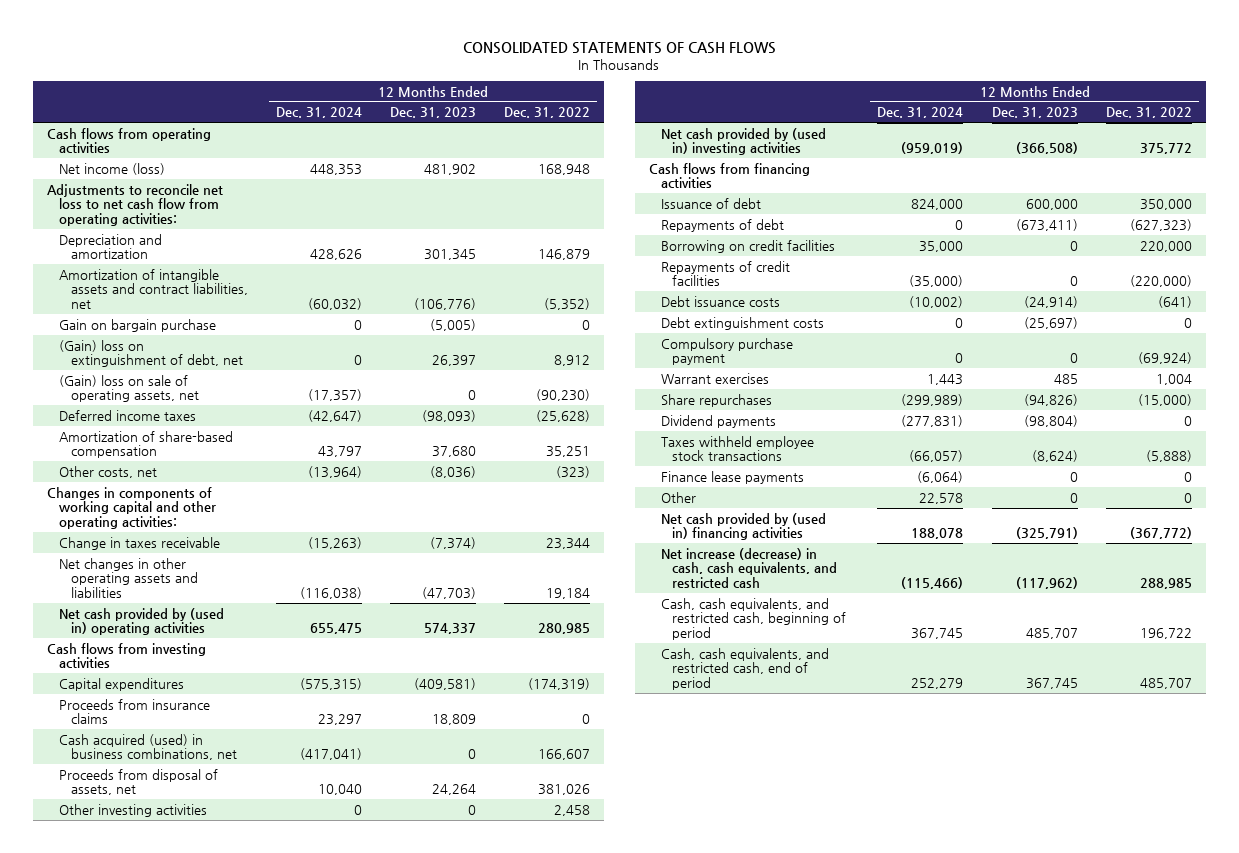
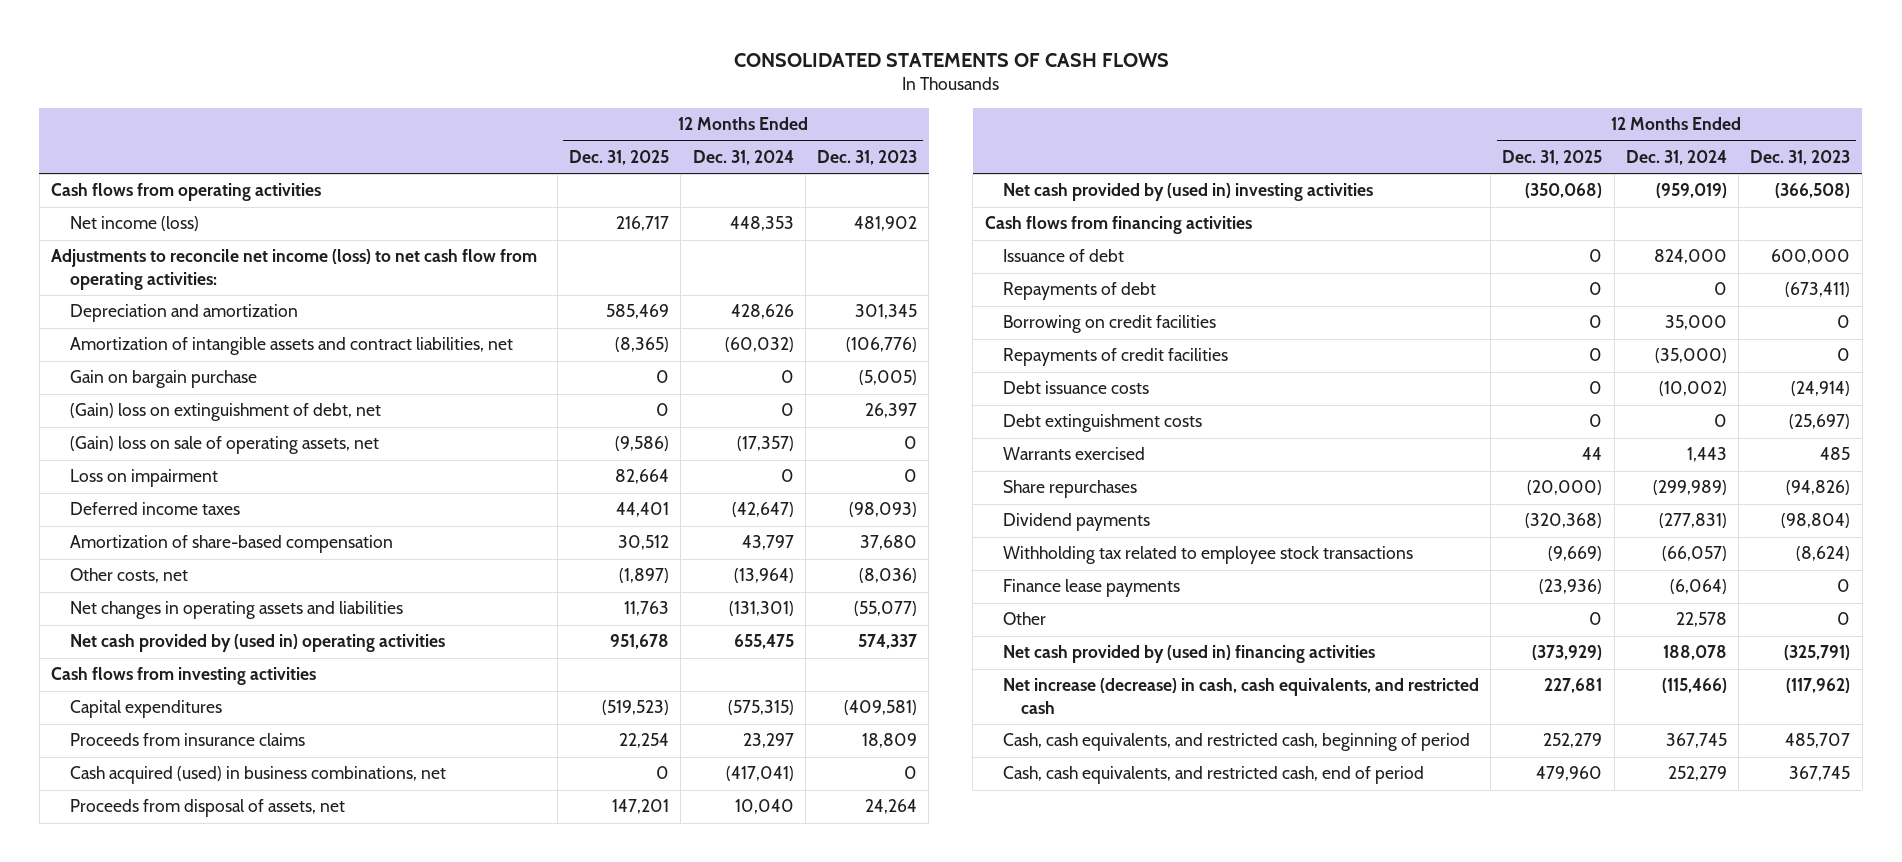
[504,107,591,119] Dec. 31, 2022 -> none
none -> [569,149,670,165] Dec. 31, 2025
[47,183,224,227] Adjustments to reconcile net loss to net cash flow from operating activities: -> [51,249,538,291] Adjustments to reconcile net income (loss) to net cash flow from operating activities:
none -> [69,469,218,488] Loss on impairment
[47,486,216,530] Changes in components of working capital and other operating activities: -> none
[58,536,220,550] Change in taxes receivable -> none
[58,557,198,599] Net changes in other operating assets and liabilities -> [69,601,403,620] Net changes in operating assets and liabilities
[299,587,362,600] (116,038) -> [728,601,794,617] (131,301)
[421,587,476,600] (47,703) -> [854,601,918,617] (55,077)
[58,803,207,817] Other investing activities -> none
[660,337,793,366] Compulsory purchase payment -> none
[660,372,769,384] Warrant exercises -> [1002,447,1145,461] Warrants exercised
[660,435,814,462] Taxes withheld employee stock transactions -> [1002,546,1413,565] Withholding tax related to employee stock transactions

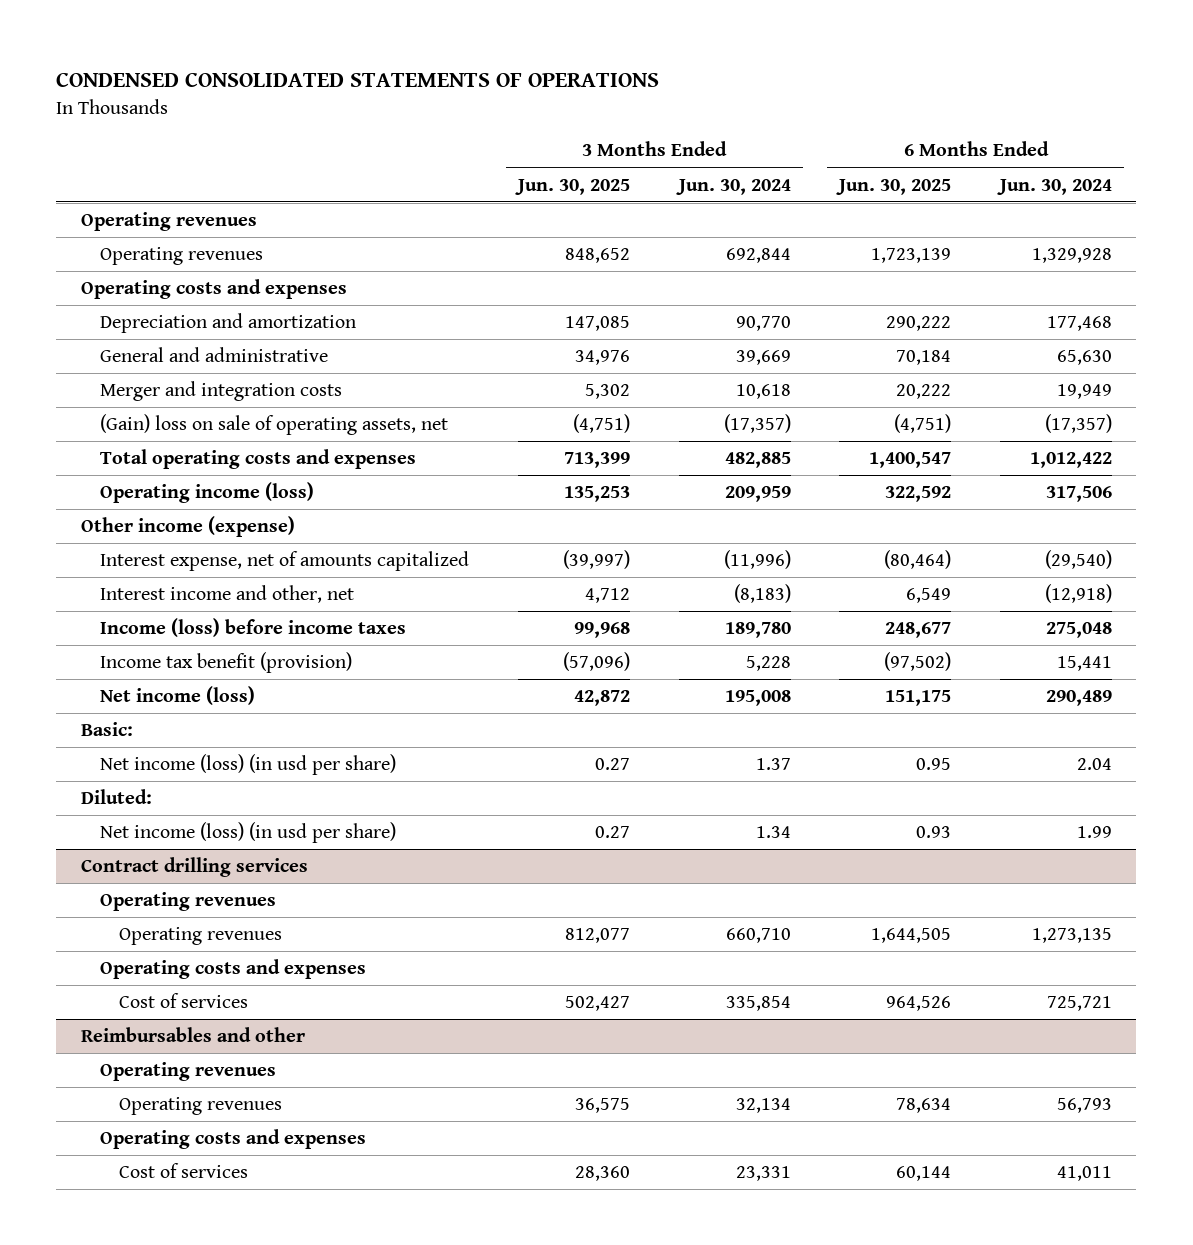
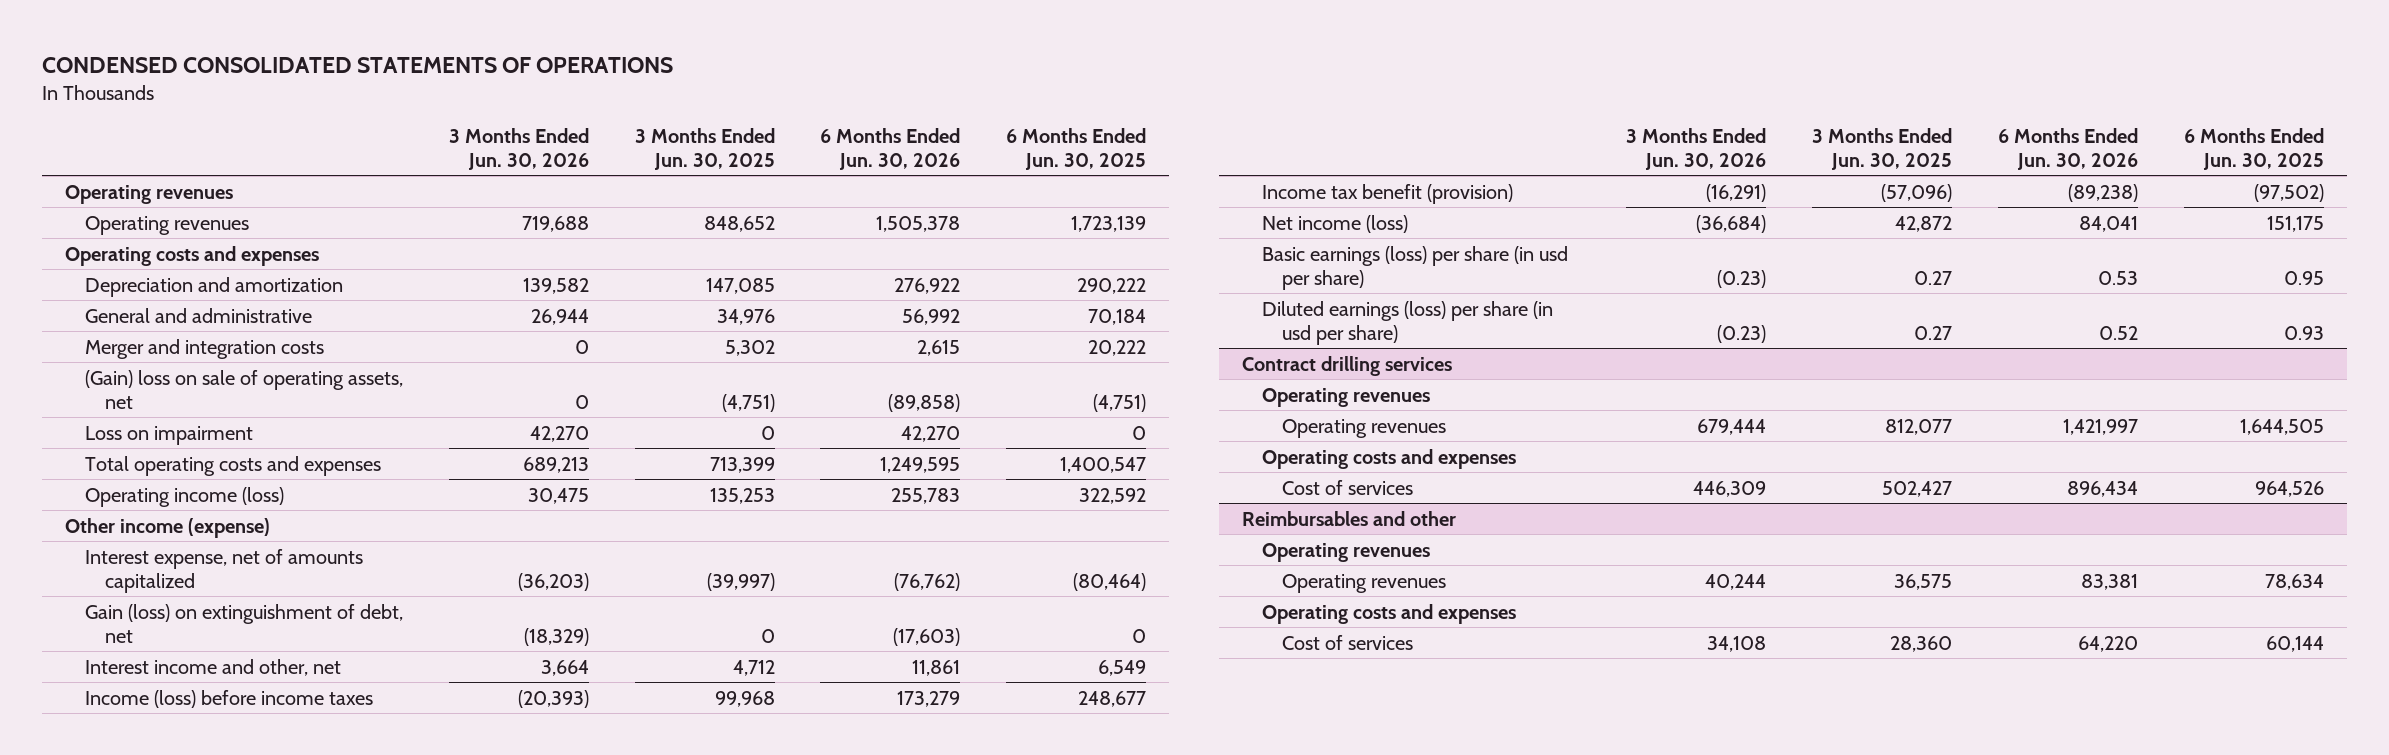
[675,178,791,195] Jun. 30, 2024 -> none
[997,178,1113,195] Jun. 30, 2024 -> none
none -> [448,127,589,170] 3 Months Ended Jun. 30, 2026
none -> [820,127,961,170] 6 Months Ended Jun. 30, 2026
none -> [84,425,253,445] Loss on impairment
none -> [84,603,403,643] Gain (loss) on extinguishment of debt, net
[80,722,133,737] Basic: -> none
[80,789,152,805] Diluted: -> none
[99,754,396,776] Net income (loss) (in usd per share) -> [1262,245,1569,290] Basic earnings (loss) per share (in usd per share)
[99,822,396,844] Net income (loss) (in usd per share) -> [1262,300,1554,345] Diluted earnings (loss) per share (in usd per share)

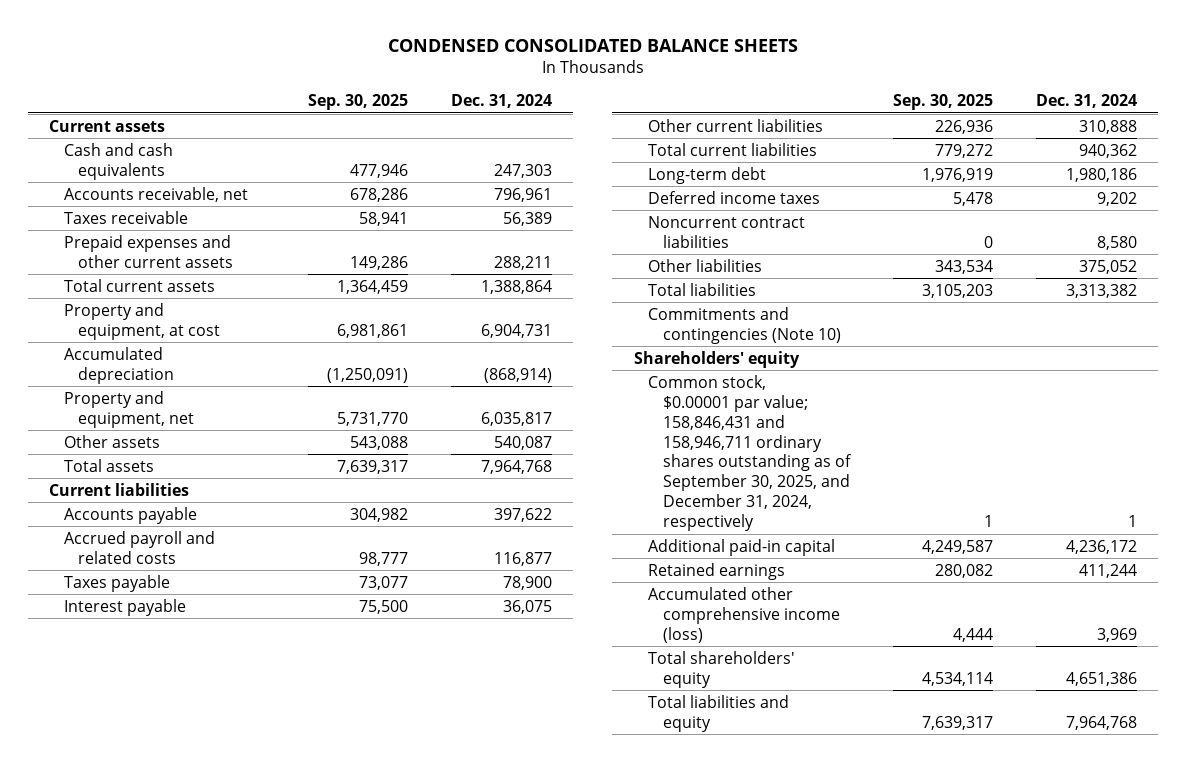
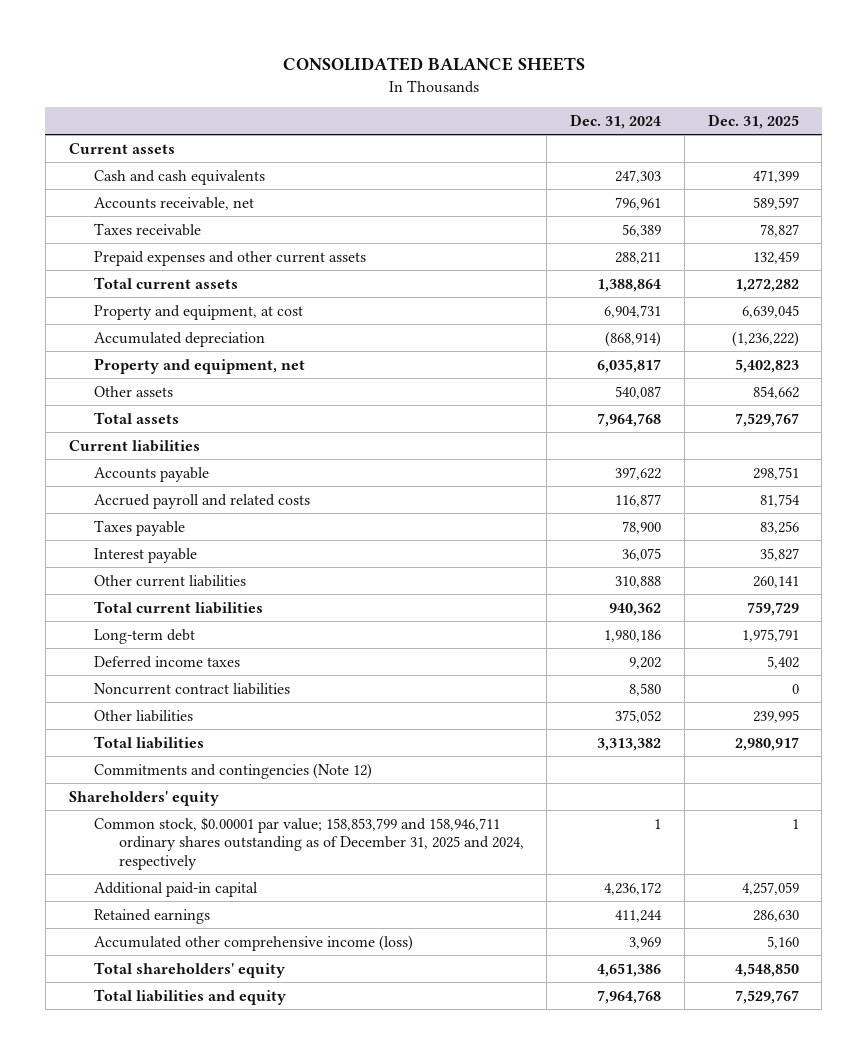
[387,38,798,52] CONDENSED CONSOLIDATED BALANCE SHEETS -> [282,57,585,72] CONSOLIDATED BALANCE SHEETS
[308,94,409,111] Sep. 30, 2025 -> none
none -> [707,113,799,129] Dec. 31, 2025
[648,306,842,344] Commitments and contingencies (Note 10) -> [93,762,372,779] Commitments and contingencies (Note 12)
[648,374,853,532] Common stock, $0.00001 par value; 158,846,431 and 158,946,711 ordinary shares outstanding as of September 30, 2025, and December 31, 2024, respectively -> [93,816,524,871] Common stock, $0.00001 par value; 158,853,799 and 158,946,711 ordinary shares outstanding as of December 31, 2025 and 2024, respectively

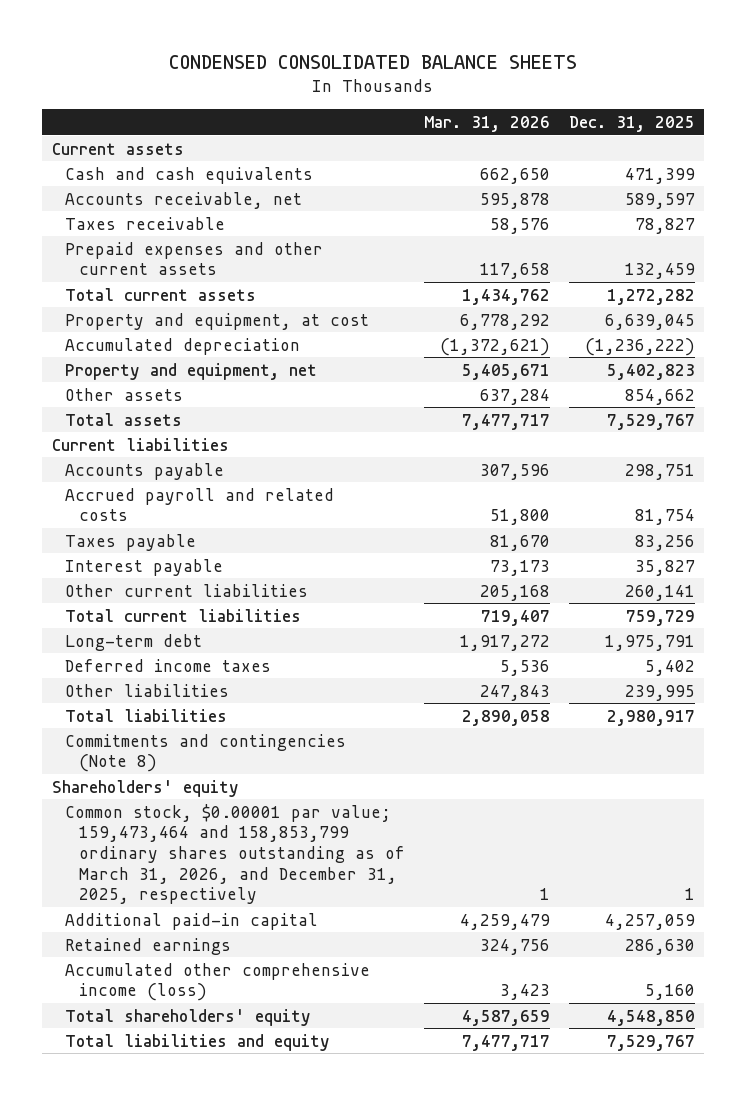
[282,57,585,72] CONSOLIDATED BALANCE SHEETS -> [169,54,578,69] CONDENSED CONSOLIDATED BALANCE SHEETS
[570,113,662,129] Dec. 31, 2024 -> none
none -> [423,115,550,132] Mar. 31, 2026
[93,682,290,695] Noncurrent contract liabilities -> none
[93,762,372,779] Commitments and contingencies (Note 12) -> [65,733,347,773] Commitments and contingencies (Note 8)
[93,816,524,871] Common stock, $0.00001 par value; 158,853,799 and 158,946,711 ordinary shares outstanding as of December 31, 2025 and 2024, respectively -> [65,803,406,905] Common stock, $0.00001 par value; 159,473,464 and 158,853,799 ordinary shares outstanding as of March 31, 2026, and December 31, 2025, respectively

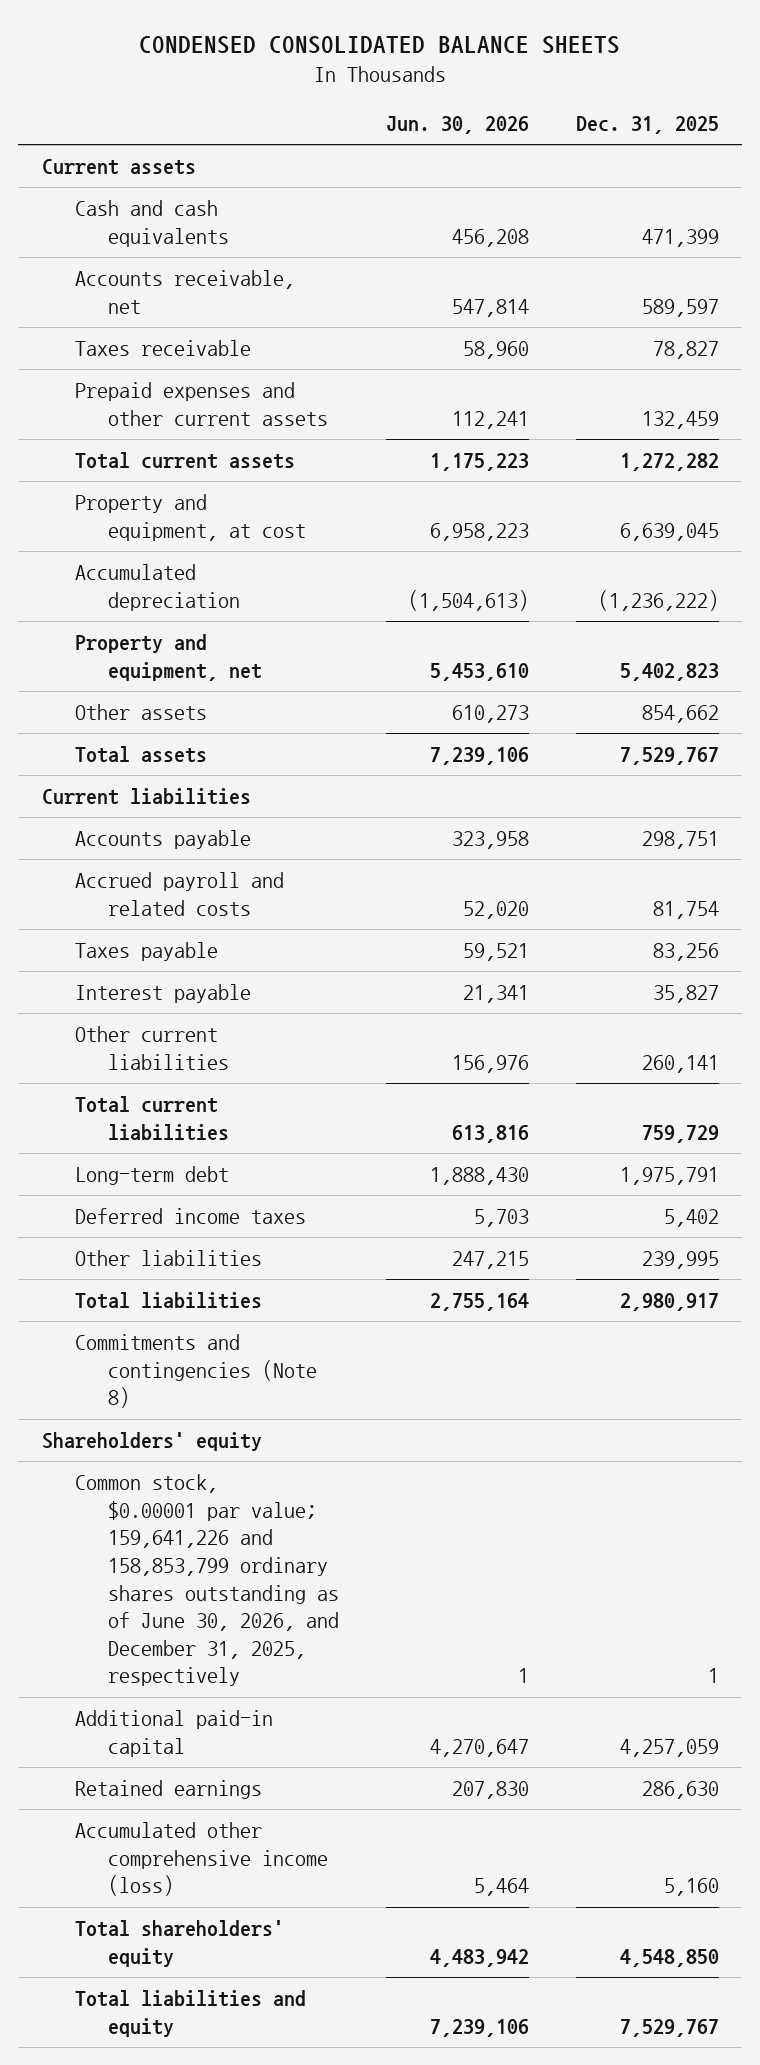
[423,115,550,132] Mar. 31, 2026 -> none
none -> [386,116,530,135] Jun. 30, 2026
[65,803,406,905] Common stock, $0.00001 par value; 159,473,464 and 158,853,799 ordinary shares outstanding as of March 31, 2026, and December 31, 2025, respectively -> [75,1473,340,1687] Common stock, $0.00001 par value; 159,641,226 and 158,853,799 ordinary shares outstanding as of June 30, 2026, and December 31, 2025, respectively

